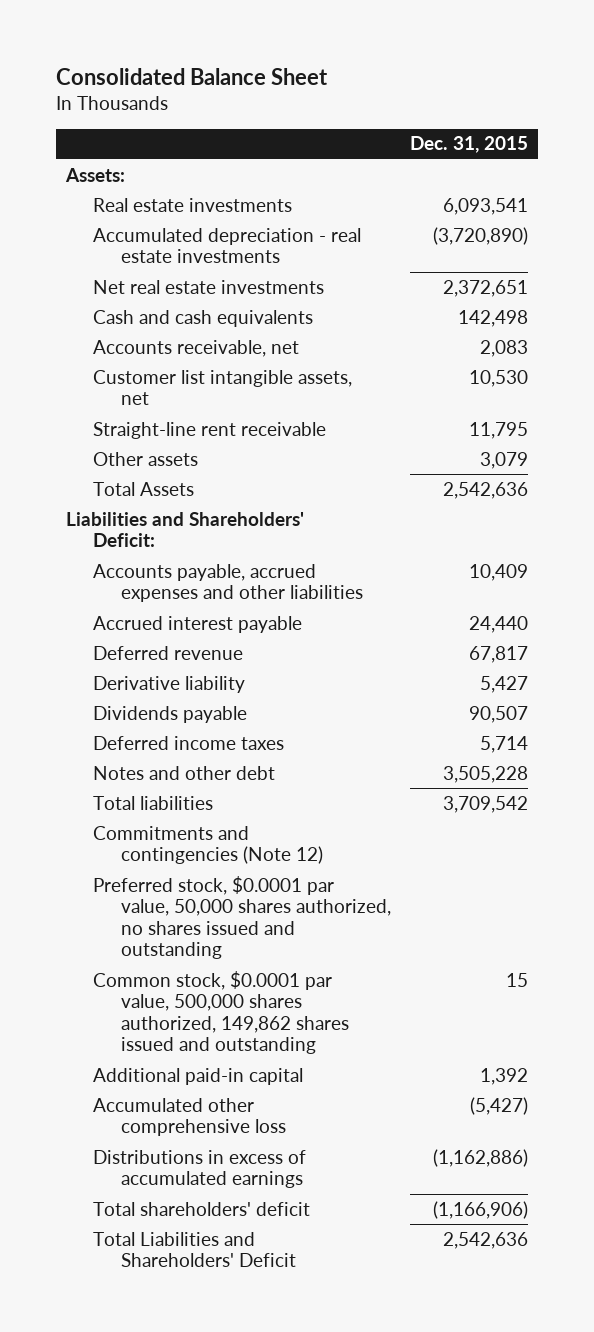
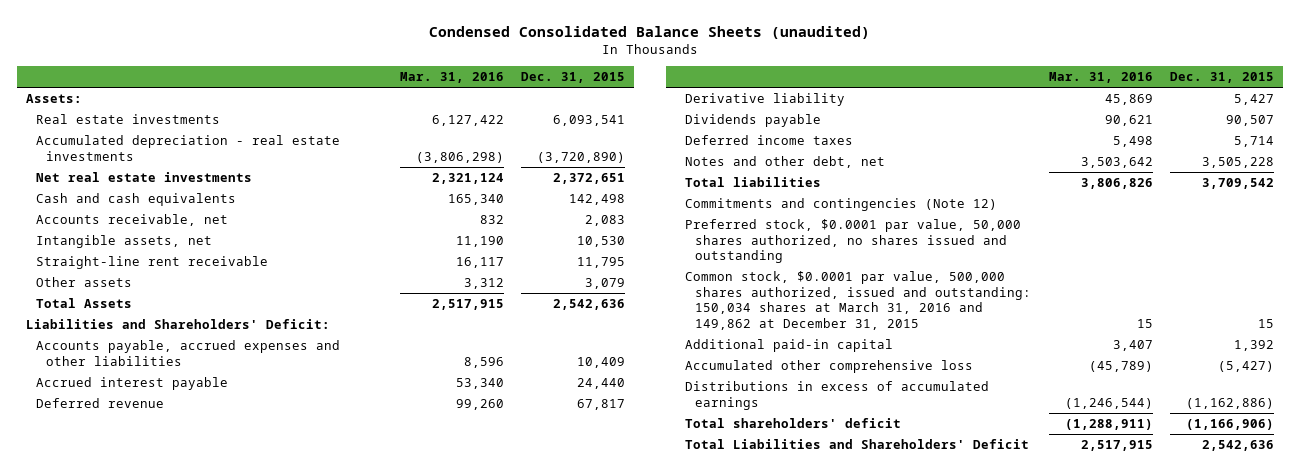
[56,67,329,85] Consolidated Balance Sheet -> [429,25,871,39] Condensed Consolidated Balance Sheets (unaudited)
none -> [399,72,504,84] Mar. 31, 2016
[93,369,353,406] Customer list intangible assets, net -> [35,234,212,248] Intangible assets, net
[93,765,276,780] Notes and other debt -> [684,155,885,168] Notes and other debt, net
[93,970,350,1055] Common stock, $0.0001 par value, 500,000 shares authorized, 149,862 shares issued and outstanding -> [684,270,1031,331] Common stock, $0.0001 par value, 500,000 shares authorized, issued and outstanding: 150,034 shares at March 31, 2016 and 149,862 at December 31, 2015

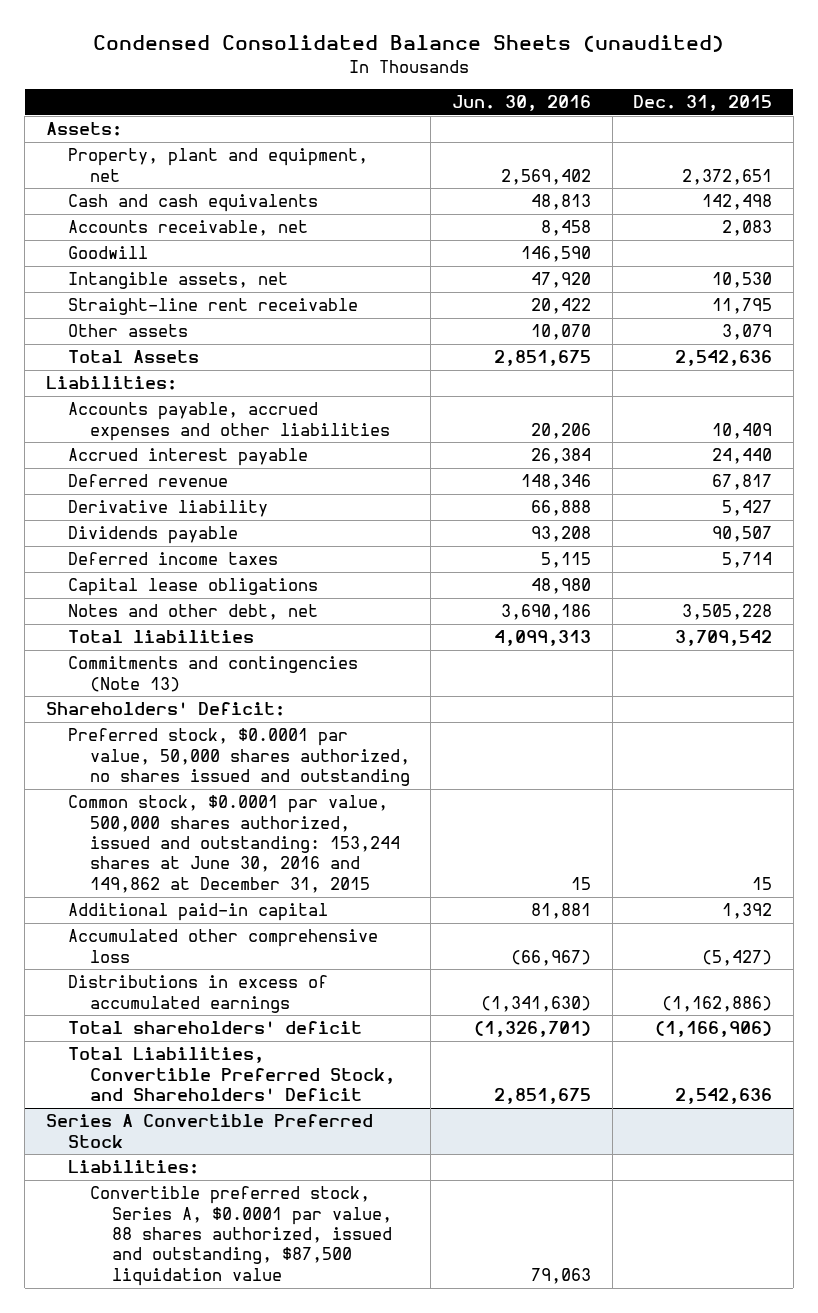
[399,72,504,84] Mar. 31, 2016 -> none
none -> [452,95,592,112] Jun. 30, 2016
[35,113,220,124] Real estate investments -> none
[35,134,340,161] Accumulated depreciation - real estate investments -> none
[35,171,252,182] Net real estate investments -> [67,148,368,182] Property, plant and equipment, net
none -> [67,246,148,260] Goodwill
[25,318,330,329] Liabilities and Shareholders' Deficit: -> none
none -> [46,376,178,391] Liabilities:
none -> [67,578,318,597] Capital lease obligations
[684,197,997,211] Commitments and contingencies (Note 12) -> [67,656,358,692] Commitments and contingencies (Note 13)
none -> [46,702,286,717] Shareholders' Deficit:
[684,270,1031,331] Common stock, $0.0001 par value, 500,000 shares authorized, issued and outstanding: 150,034 shares at March 31, 2016 and 149,862 at December 31, 2015 -> [67,795,400,893] Common stock, $0.0001 par value, 500,000 shares authorized, issued and outstanding: 153,244 shares at June 30, 2016 and 149,862 at December 31, 2015
[684,438,1029,449] Total Liabilities and Shareholders' Deficit -> [67,1047,395,1101] Total Liabilities, Convertible Preferred Stock, and Shareholders' Deficit
none -> [46,1114,374,1148] Series A Convertible Preferred Stock
none -> [67,1160,199,1175] Liabilities:
none -> [89,1186,392,1286] Convertible preferred stock, Series A, $0.0001 par value, 88 shares authorized, issued and outstanding, $87,500 liquidation value

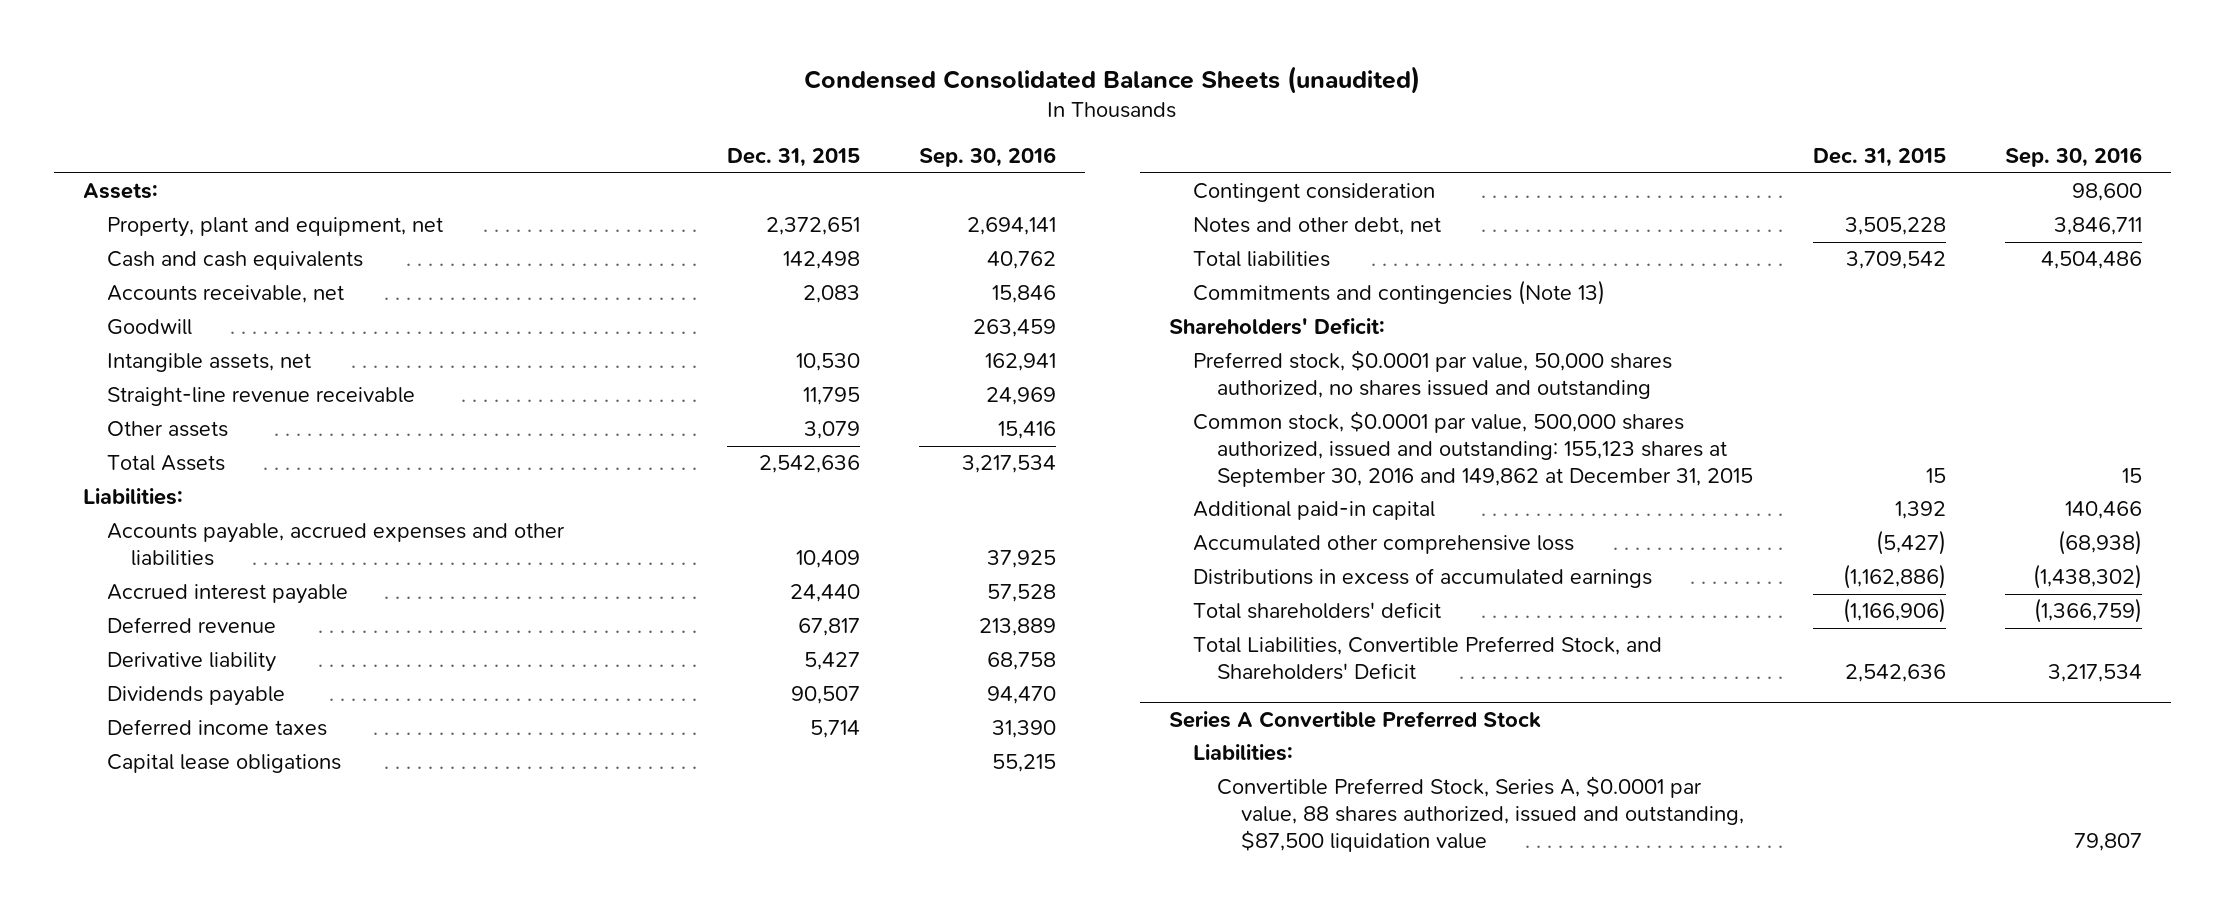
[452,95,592,112] Jun. 30, 2016 -> none
none -> [918,147,1056,168] Sep. 30, 2016
[67,298,358,316] Straight-line rent receivable -> [107,387,416,407] Straight-line revenue receivable
none -> [1193,183,1436,203] Contingent consideration
[67,795,400,893] Common stock, $0.0001 par value, 500,000 shares authorized, issued and outstanding: 153,244 shares at June 30, 2016 and 149,862 at December 31, 2015 -> [1193,411,1754,487] Common stock, $0.0001 par value, 500,000 shares authorized, issued and outstanding: 155,123 shares at September 30, 2016 and 149,862 at December 31, 2015
[89,1186,392,1286] Convertible preferred stock, Series A, $0.0001 par value, 88 shares authorized, issued and outstanding, $87,500 liquidation value -> [1217,776,1745,852] Convertible Preferred Stock, Series A, $0.0001 par value, 88 shares authorized, issued and outstanding, $87,500 liquidation value

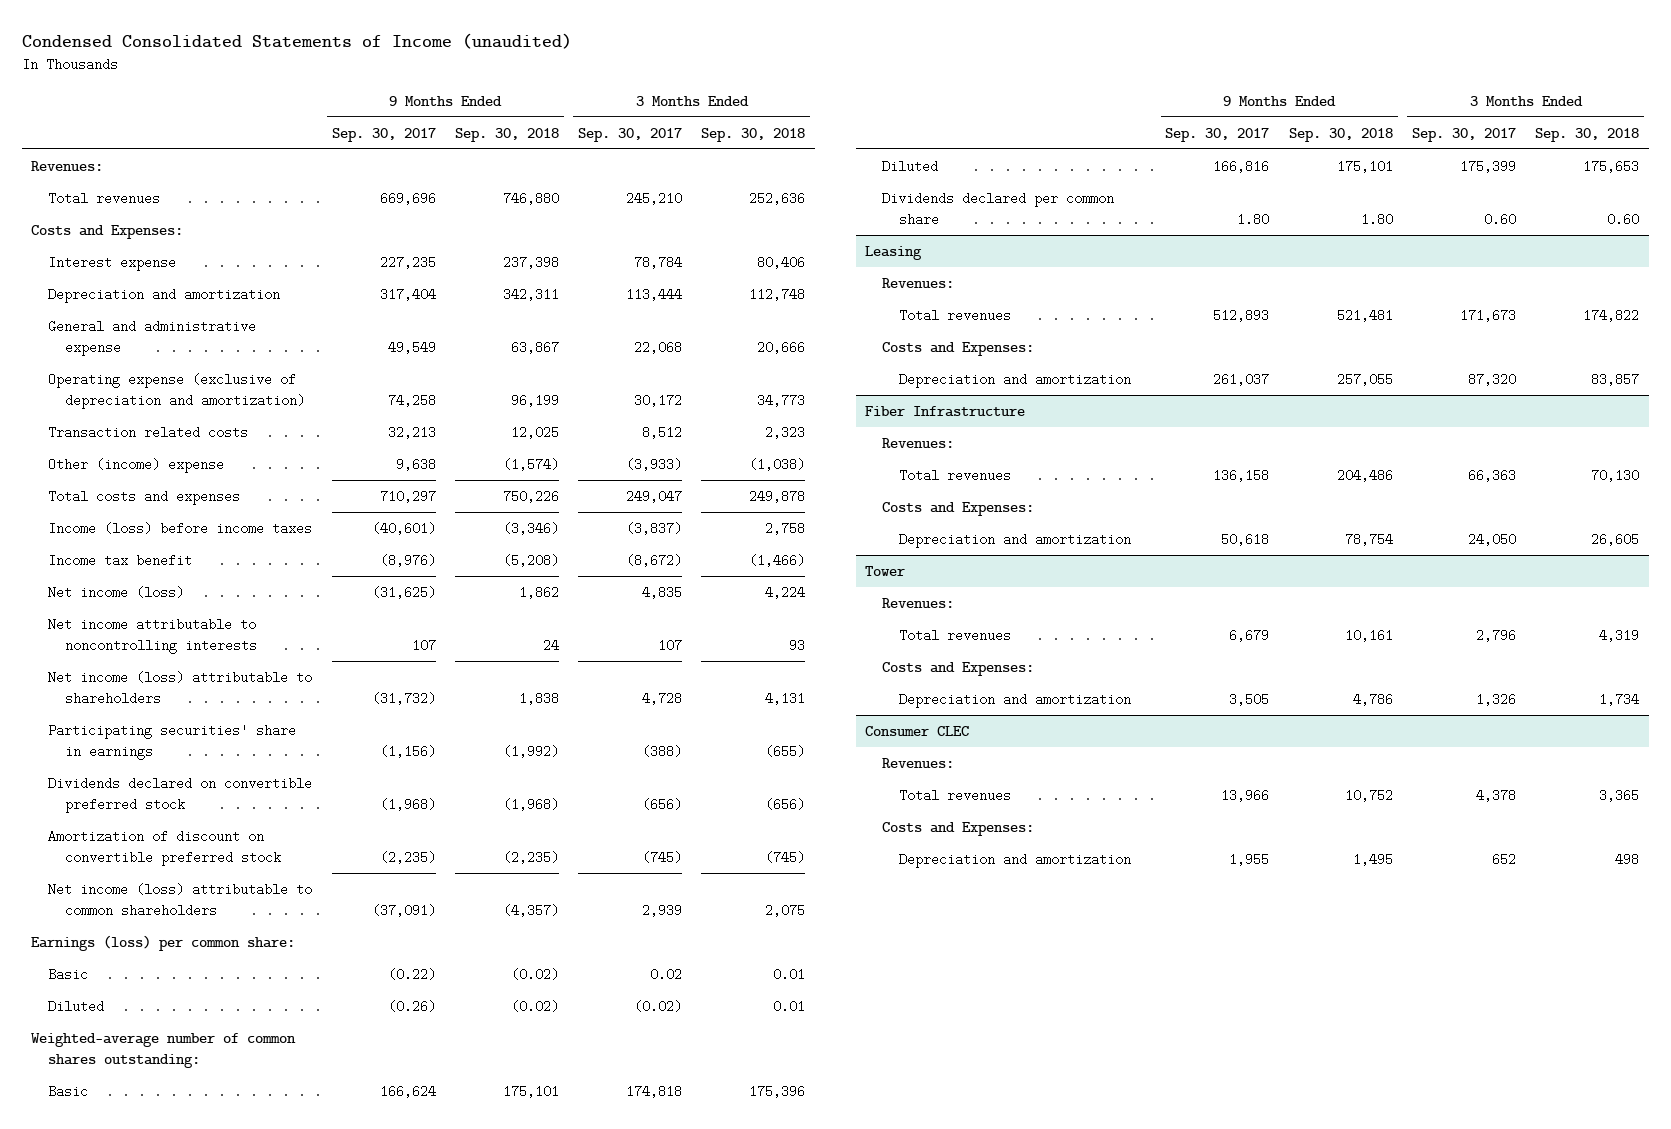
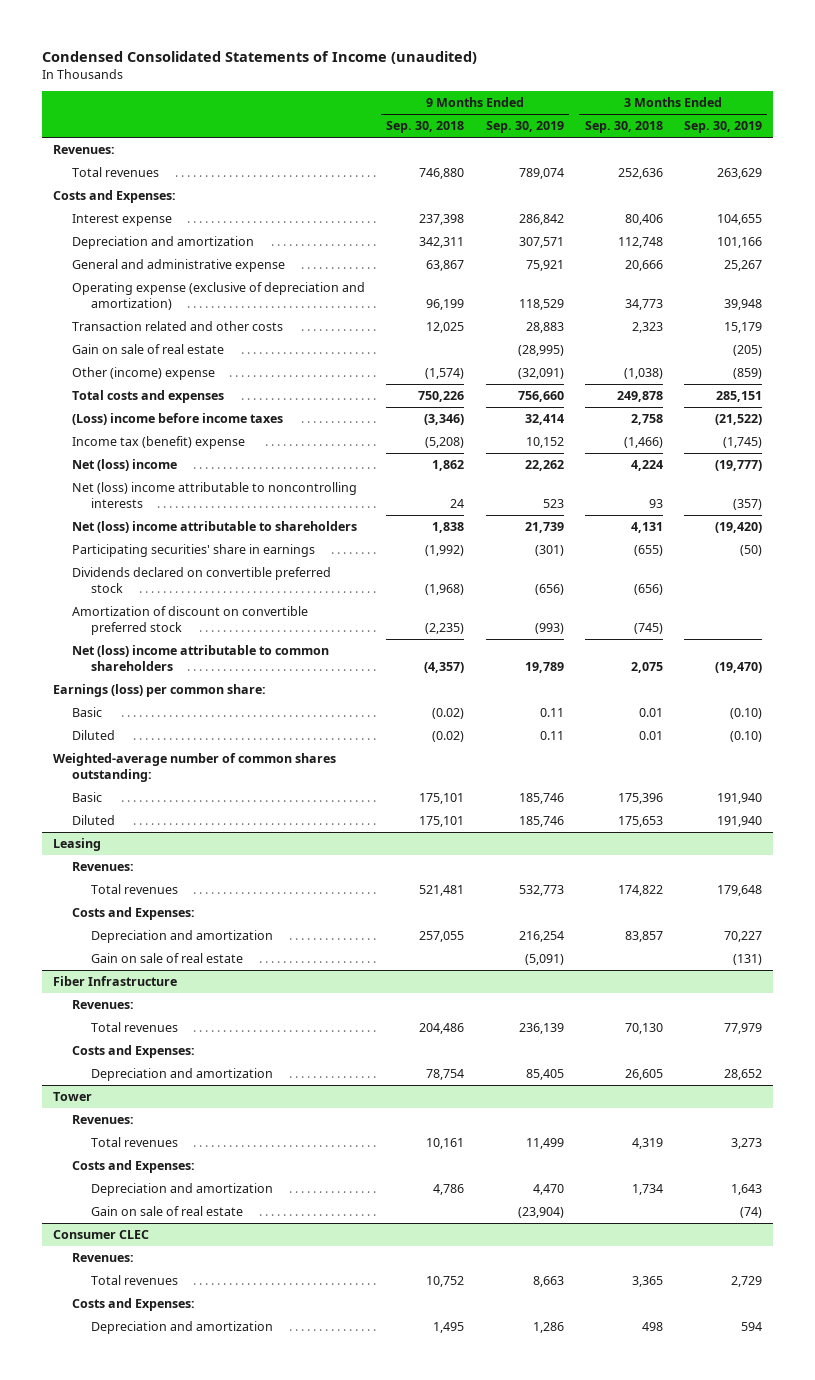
[331,127,436,142] Sep. 30, 2017 -> none
[578,127,683,142] Sep. 30, 2017 -> none
none -> [485,121,564,134] Sep. 30, 2019
none -> [684,121,763,134] Sep. 30, 2019
[48,425,249,439] Transaction related costs -> [71,321,283,332] Transaction related and other costs
none -> [71,344,224,355] Gain on sale of real estate
[48,521,313,535] Income (loss) before income taxes -> [71,413,283,426] (Loss) income before income taxes
[48,553,193,567] Income tax benefit -> [71,436,245,450] Income tax (benefit) expense
[48,585,185,599] Net income (loss) -> [71,459,177,472] Net (loss) income
[48,617,258,654] Net income attributable to noncontrolling interests -> [71,482,357,508] Net (loss) income attributable to noncontrolling interests
[48,670,313,705] Net income (loss) attributable to shareholders -> [71,521,357,534] Net (loss) income attributable to shareholders
[48,882,313,917] Net income (loss) attributable to common shareholders -> [71,645,329,671] Net (loss) income attributable to common shareholders
[882,191,1115,226] Dividends declared per common share -> none
none -> [90,953,243,964] Gain on sale of real estate
none -> [90,1206,243,1217] Gain on sale of real estate

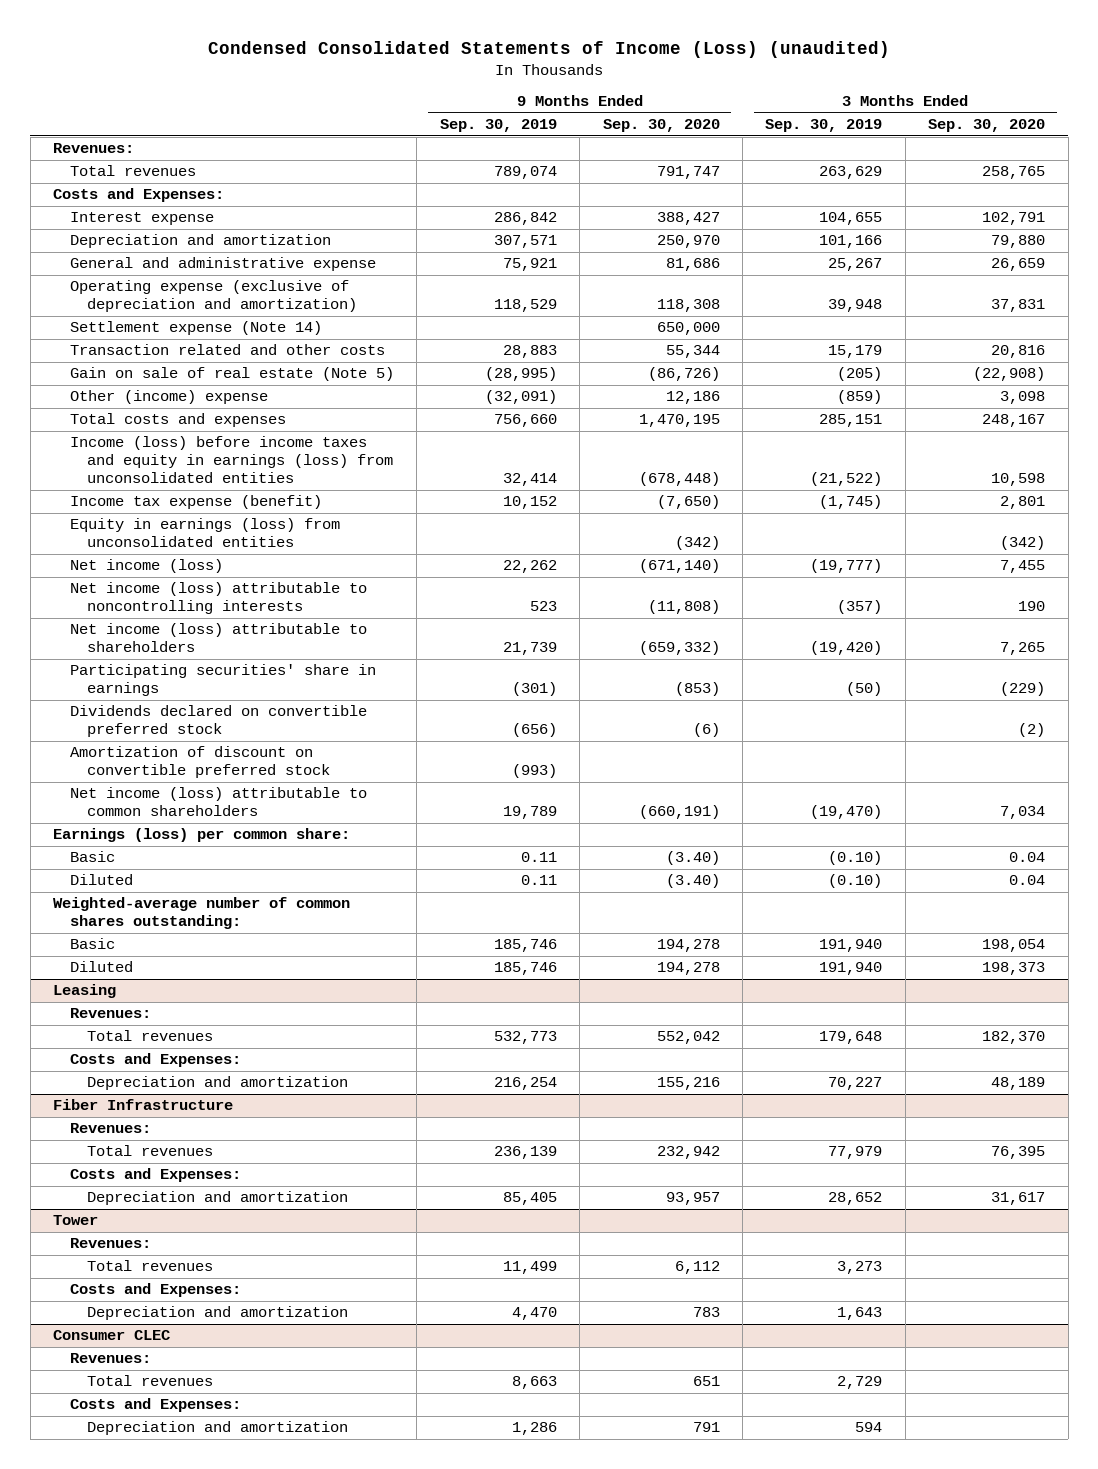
[42,50,478,64] Condensed Consolidated Statements of Income (unaudited) -> [208,41,891,59] Condensed Consolidated Statements of Income (Loss) (unaudited)
[386,121,465,134] Sep. 30, 2018 -> none
[584,121,663,134] Sep. 30, 2018 -> none
none -> [602,119,720,133] Sep. 30, 2020
none -> [928,119,1046,133] Sep. 30, 2020
none -> [69,321,322,336] Settlement expense (Note 14)
[71,344,224,355] Gain on sale of real estate -> [69,367,394,382] Gain on sale of real estate (Note 5)
[71,413,283,426] (Loss) income before income taxes -> [69,436,393,484] Income (loss) before income taxes and equity in earnings (loss) from unconsolidated entities
[71,436,245,450] Income tax (benefit) expense -> [69,495,322,510] Income tax expense (benefit)
none -> [69,518,340,548] Equity in earnings (loss) from unconsolidated entities
[71,459,177,472] Net (loss) income -> [69,559,223,574] Net income (loss)
[71,482,357,508] Net (loss) income attributable to noncontrolling interests -> [69,582,367,615] Net income (loss) attributable to noncontrolling interests
[71,521,357,534] Net (loss) income attributable to shareholders -> [69,623,367,653] Net income (loss) attributable to shareholders
[71,645,329,671] Net (loss) income attributable to common shareholders -> [69,787,367,817] Net income (loss) attributable to common shareholders
[90,953,243,964] Gain on sale of real estate -> none
[90,1206,243,1217] Gain on sale of real estate -> none

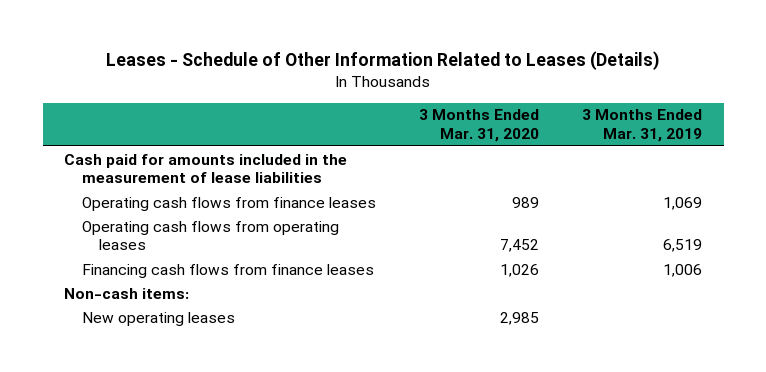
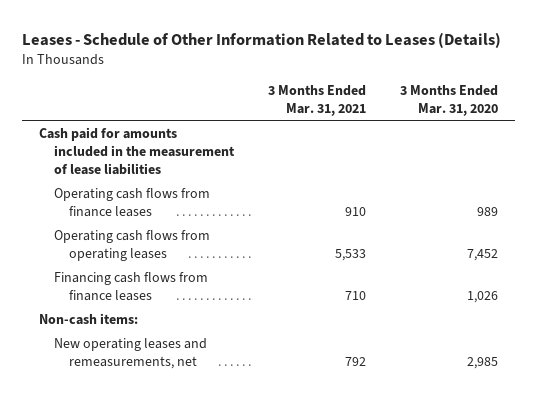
[582,109,703,143] 3 Months Ended Mar. 31, 2019 -> none
none -> [267,84,366,116] 3 Months Ended Mar. 31, 2021
[81,311,235,326] New operating leases -> [54,337,208,369] New operating leases and remeasurements, net

